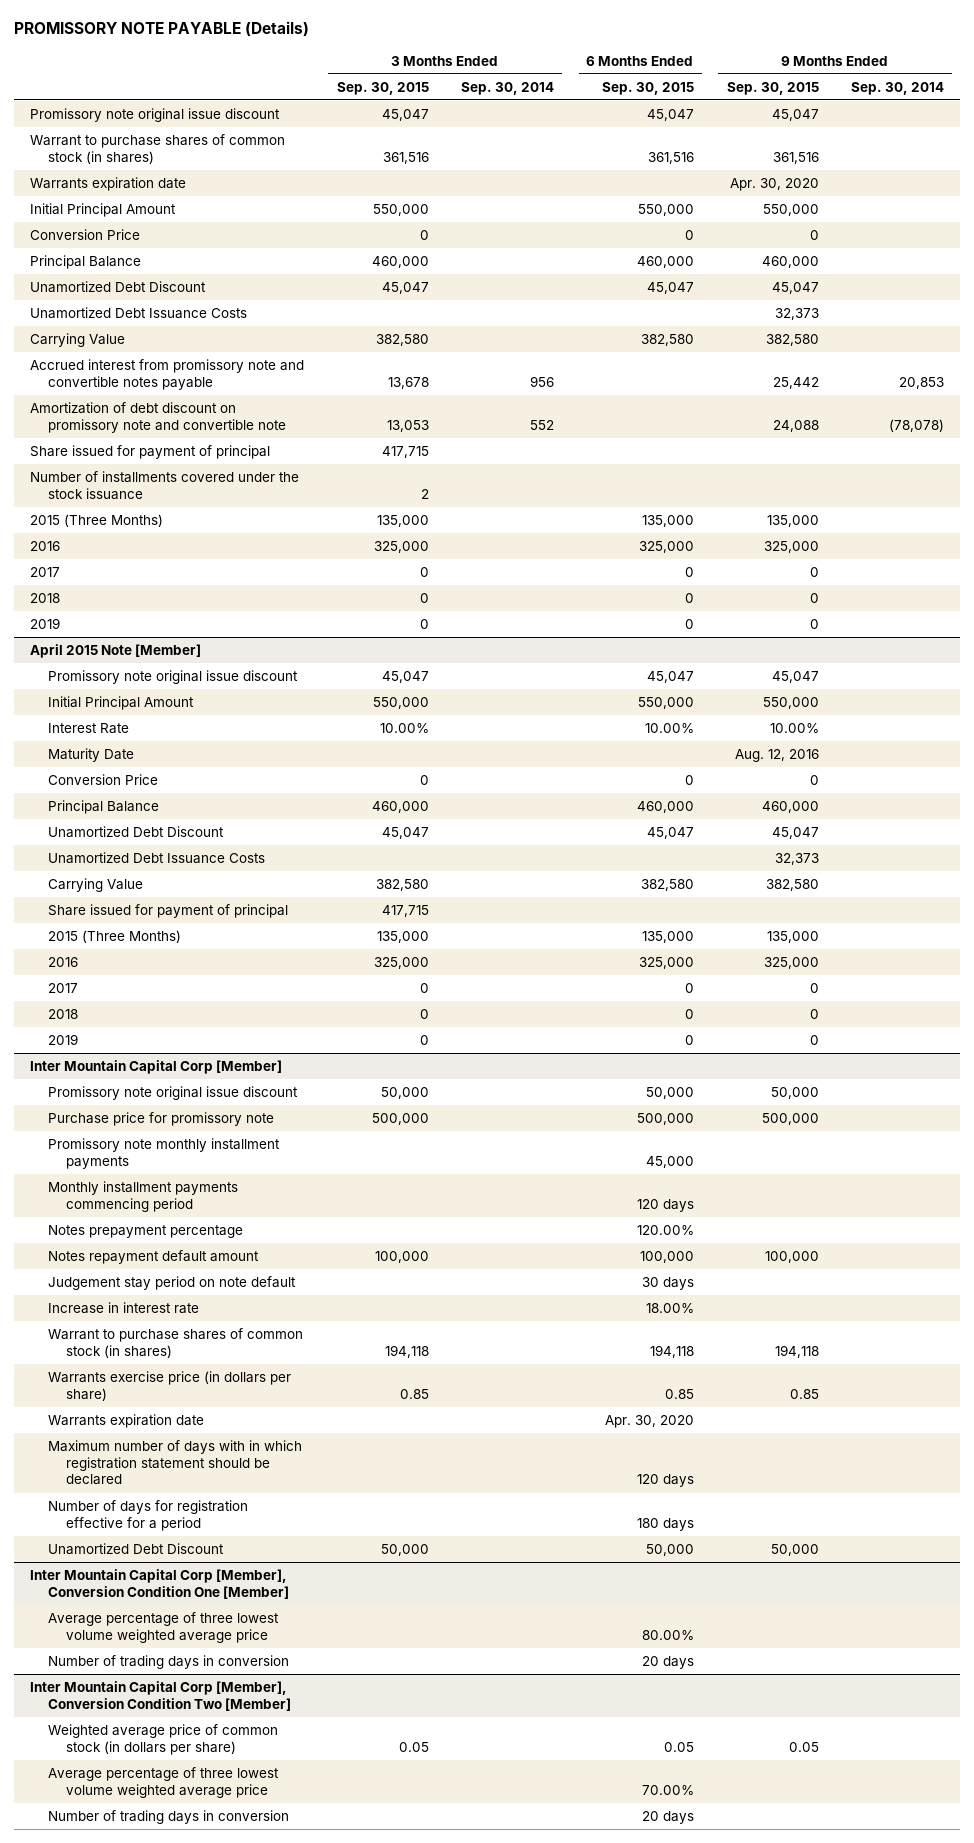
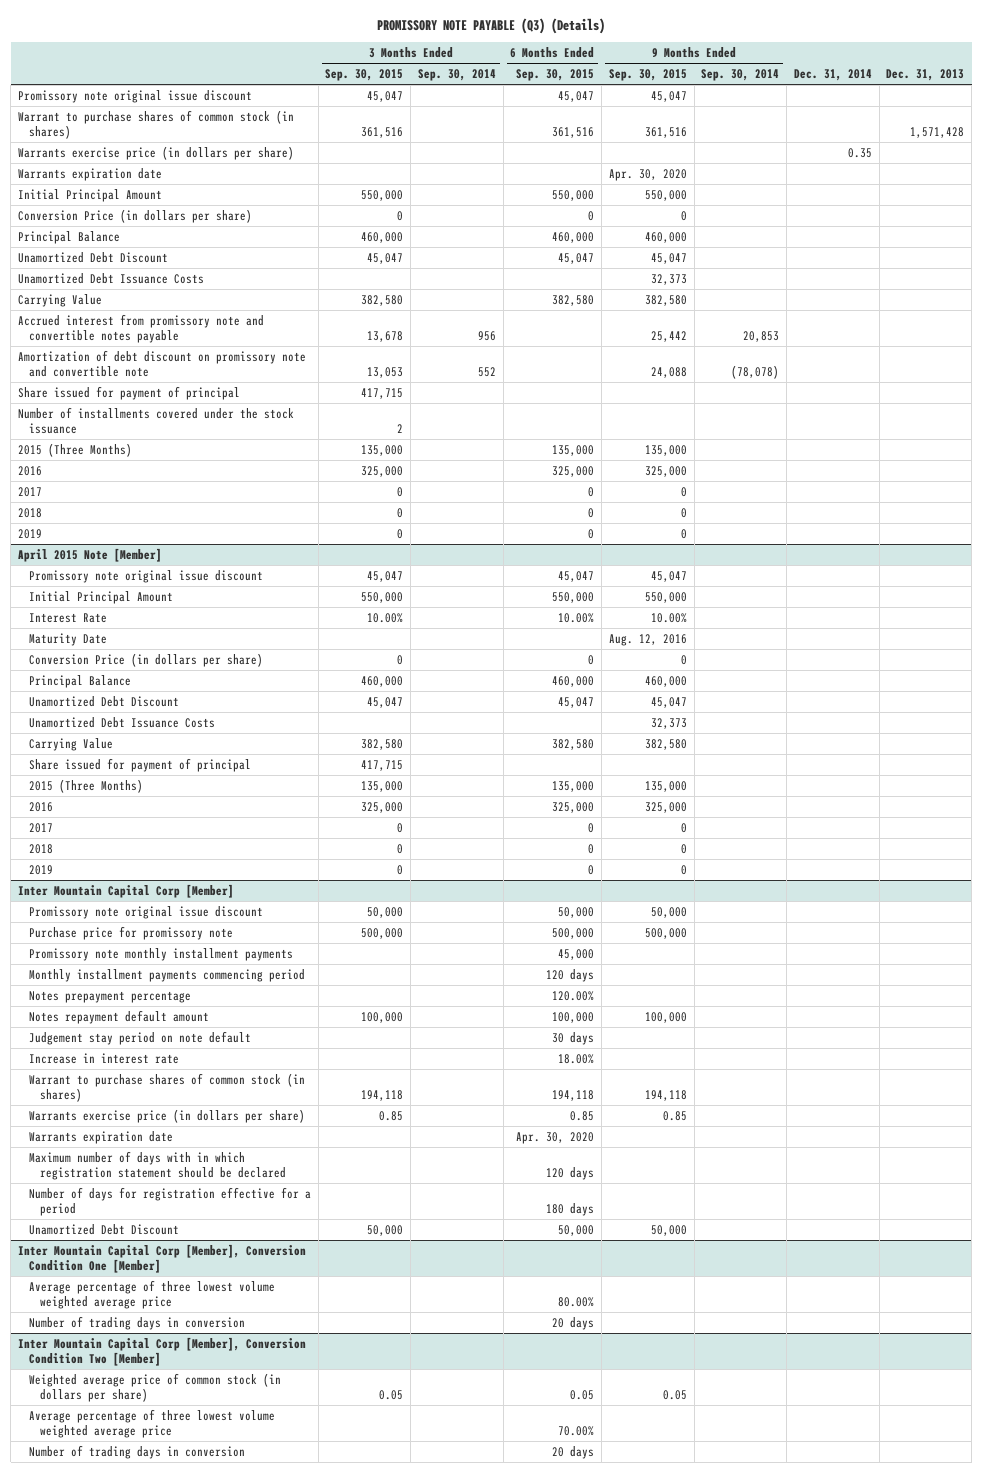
[13,21,309,38] PROMISSORY NOTE PAYABLE (Details) -> [377,17,606,34] PROMISSORY NOTE PAYABLE (Q3) (Details)
none -> [793,69,872,82] Dec. 31, 2014
none -> [886,69,965,82] Dec. 31, 2013
none -> [17,145,294,160] Warrants exercise price (in dollars per share)
[29,228,140,240] Conversion Price -> [17,208,252,223] Conversion Price (in dollars per share)
[48,773,159,785] Conversion Price -> [29,652,264,667] Conversion Price (in dollars per share)

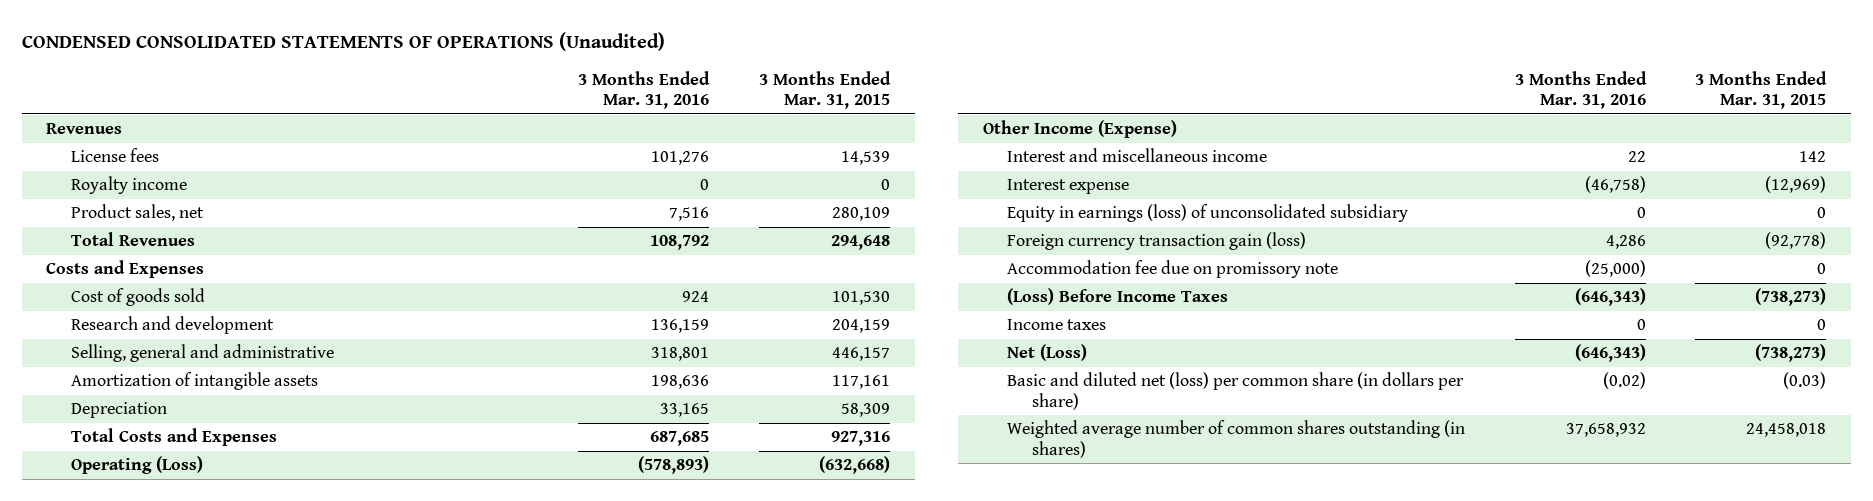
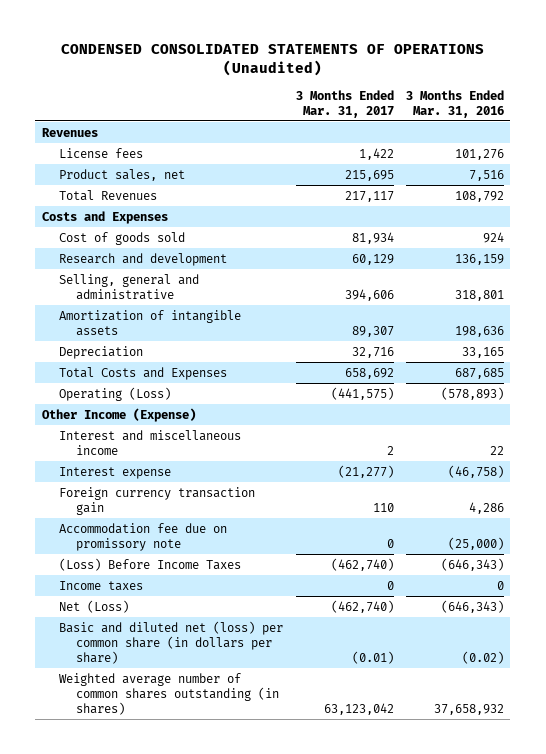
[758,71,891,110] 3 Months Ended Mar. 31, 2015 -> none
none -> [295,89,394,118] 3 Months Ended Mar. 31, 2017
[70,176,187,195] Royalty income -> none
[1007,204,1409,223] Equity in earnings (loss) of unconsolidated subsidiary -> none
[1007,232,1307,251] Foreign currency transaction gain (loss) -> [59,486,256,515] Foreign currency transaction gain

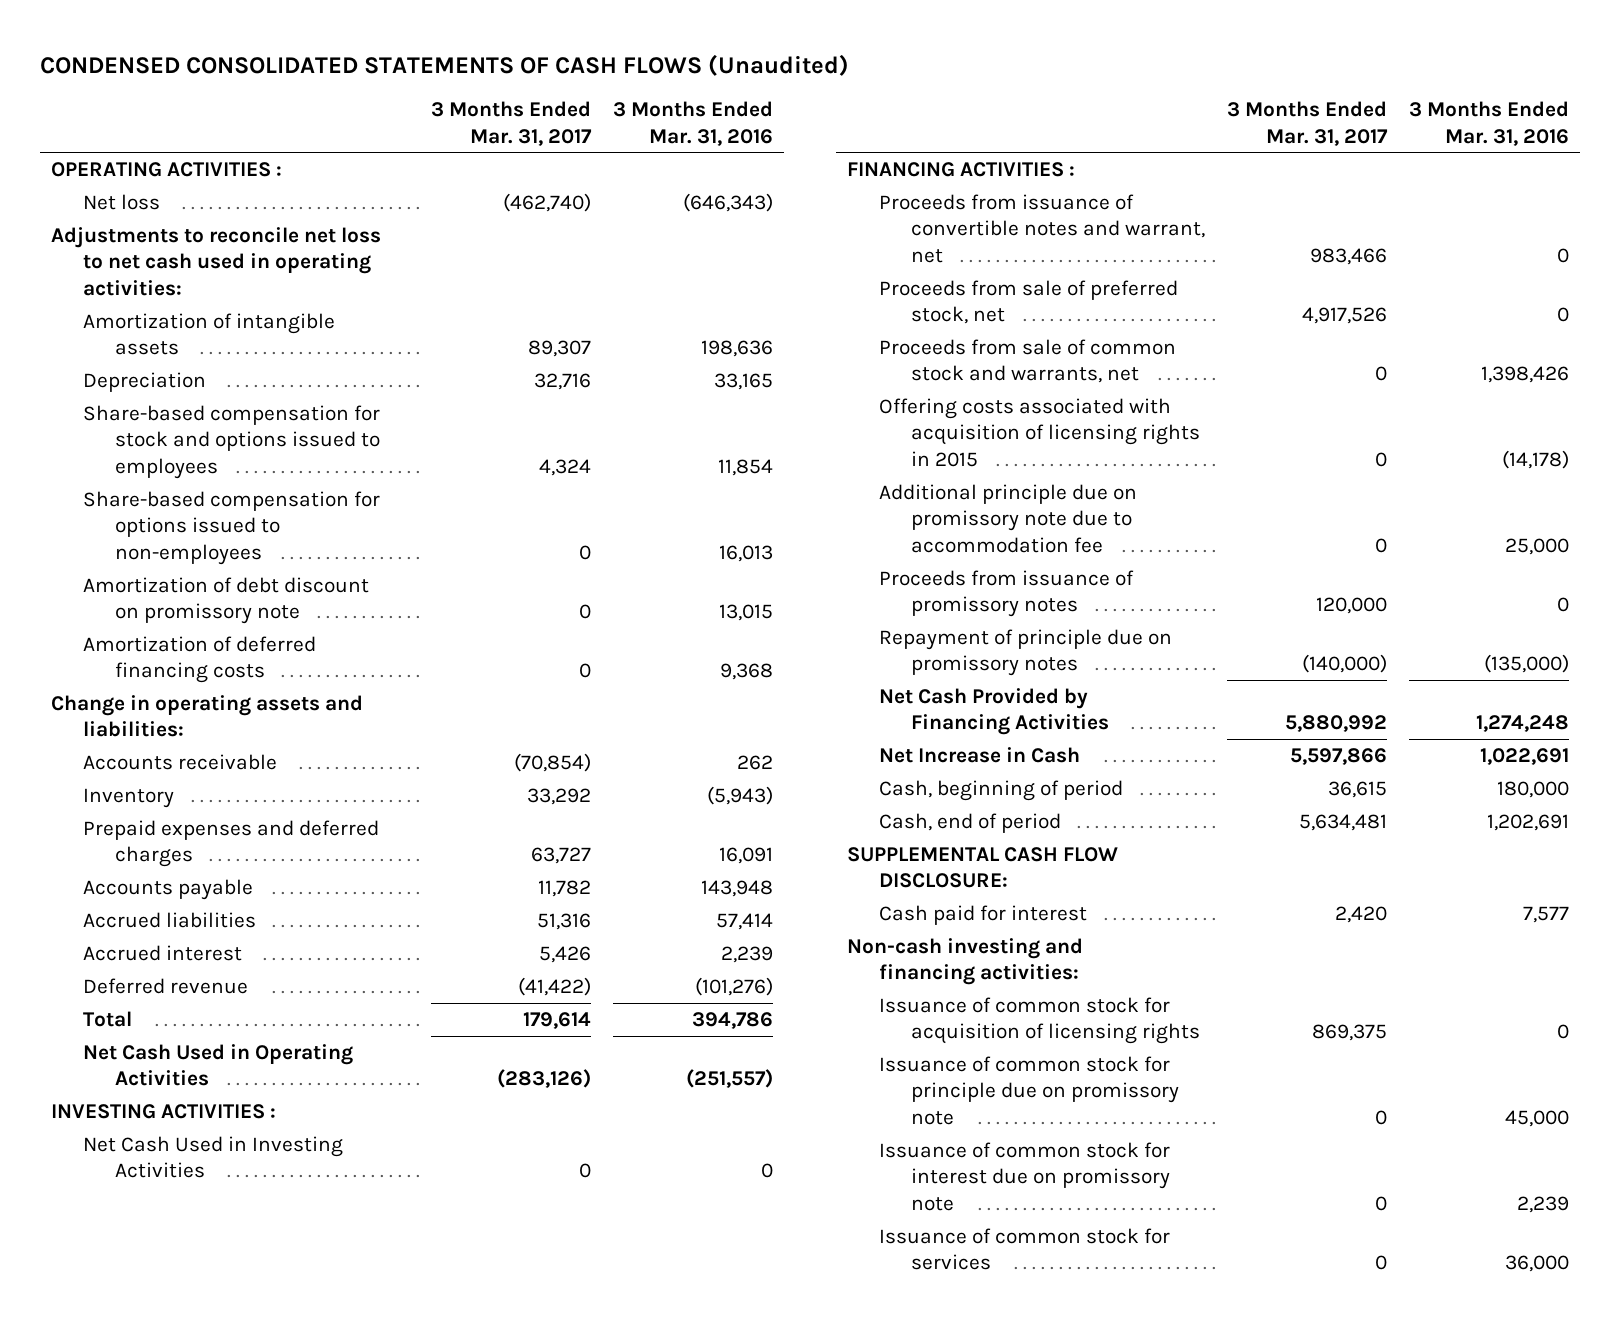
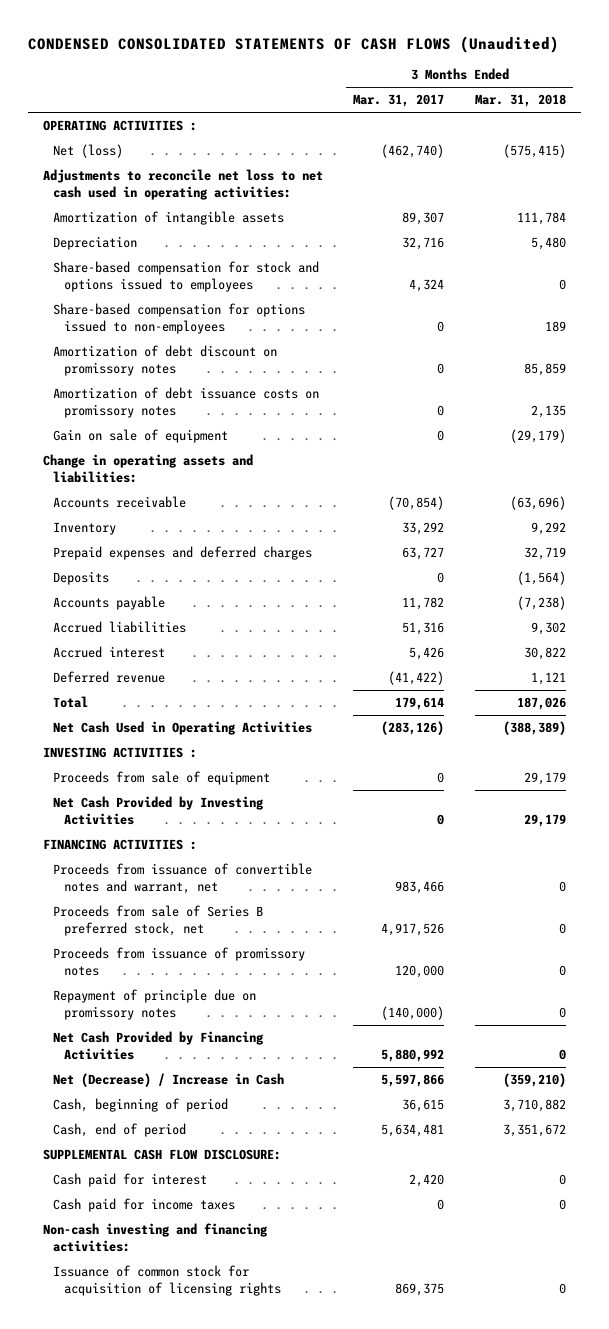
[613,101,774,146] 3 Months Ended Mar. 31, 2016 -> none
none -> [474,94,566,108] Mar. 31, 2018
[83,193,161,210] Net loss -> [53,144,124,159] Net (loss)
[83,576,370,625] Amortization of debt discount on promissory note -> [53,345,278,376] Amortization of debt discount on promissory notes
[83,635,317,684] Amortization of deferred financing costs -> [53,387,320,418] Amortization of debt issuance costs on promissory notes
none -> [53,429,229,444] Gain on sale of equipment
none -> [53,571,110,586] Deposits
none -> [53,771,271,786] Proceeds from sale of equipment
[83,1135,344,1179] Net Cash Used in Investing Activities -> [53,796,265,825] Net Cash Provided by Investing Activities
[879,338,1177,384] Proceeds from sale of common stock and warrants, net -> none
[879,397,1201,467] Offering costs associated with acquisition of licensing rights in 2015 -> none
[879,483,1138,553] Additional principle due on promissory note due to accommodation fee -> none
[879,279,1179,325] Proceeds from sale of preferred stock, net -> [53,905,264,936] Proceeds from sale of Series B preferred stock, net
[879,746,1081,763] Net Increase in Cash -> [53,1073,285,1088] Net (Decrease) / Increase in Cash
none -> [53,1198,236,1213] Cash paid for income taxes
[879,1055,1180,1125] Issuance of common stock for principle due on promissory note -> none
[879,1141,1171,1211] Issuance of common stock for interest due on promissory note -> none
[879,1227,1171,1271] Issuance of common stock for services -> none

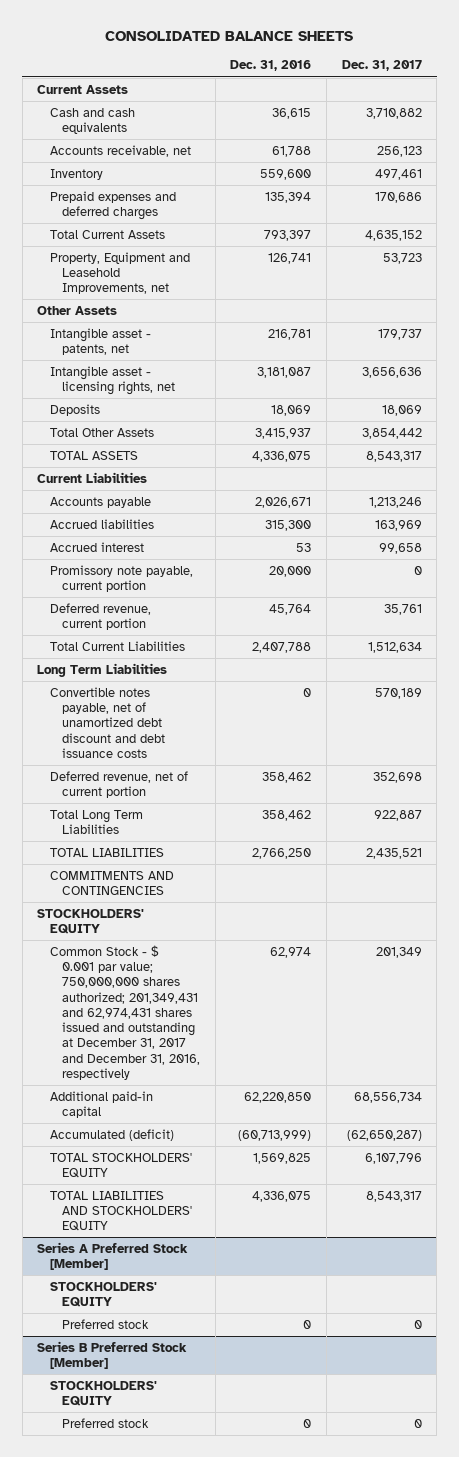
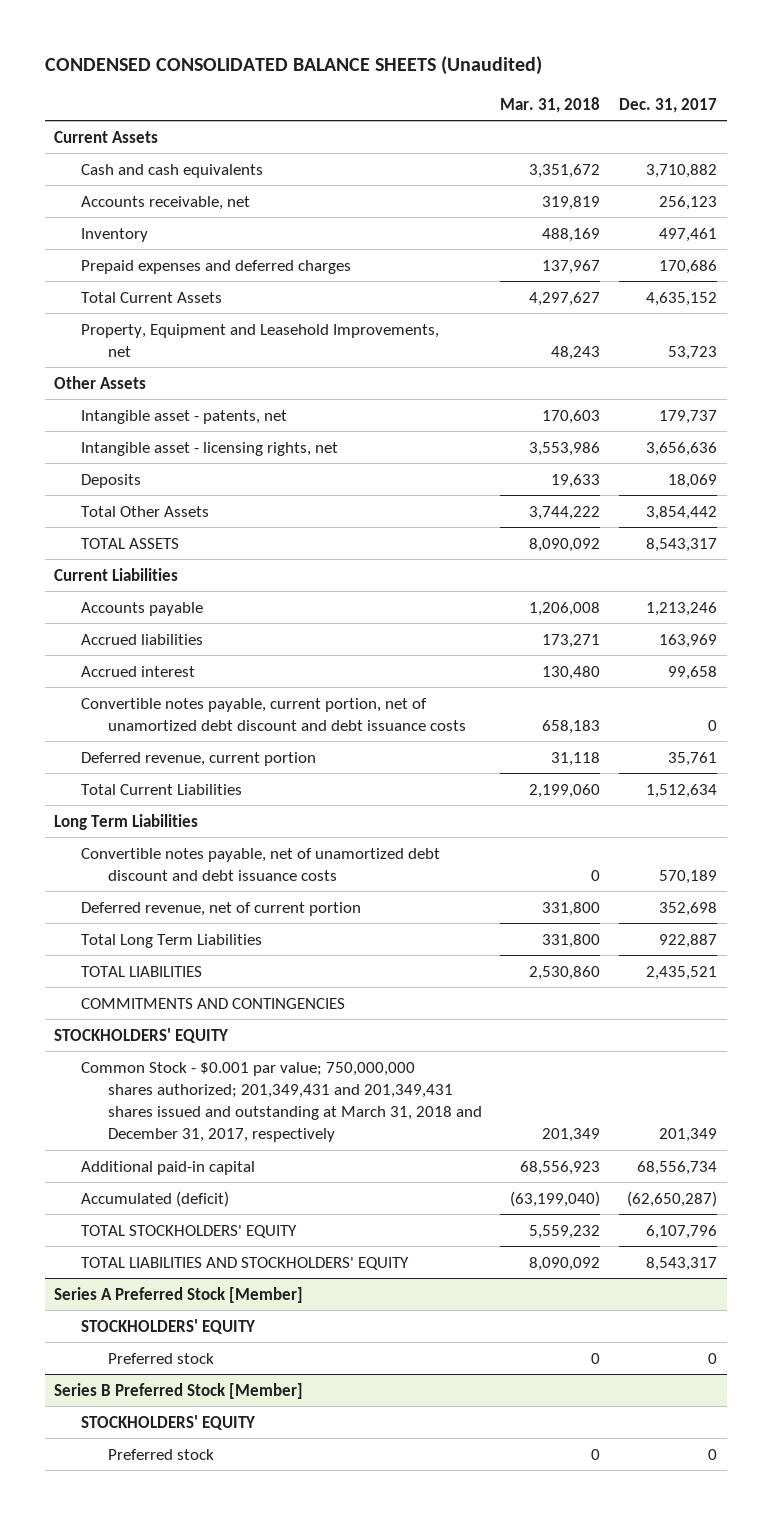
[105,31,354,42] CONSOLIDATED BALANCE SHEETS -> [44,56,542,76] CONDENSED CONSOLIDATED BALANCE SHEETS (Unaudited)
[230,60,312,72] Dec. 31, 2016 -> none
none -> [500,96,601,113] Mar. 31, 2018
[49,564,193,592] Promissory note payable, current portion -> none
none -> [80,697,466,731] Convertible notes payable, current portion, net of unamortized debt discount and debt issuance costs
[49,944,201,1080] Common Stock - $ 0.001 par value; 750,000,000 shares authorized; 201,349,431 and 62,974,431 shares issued and outstanding at December 31, 2017 and December 31, 2016, respectively -> [80,1061,482,1143] Common Stock - $0.001 par value; 750,000,000 shares authorized; 201,349,431 and 201,349,431 shares issued and outstanding at March 31, 2018 and December 31, 2017, respectively

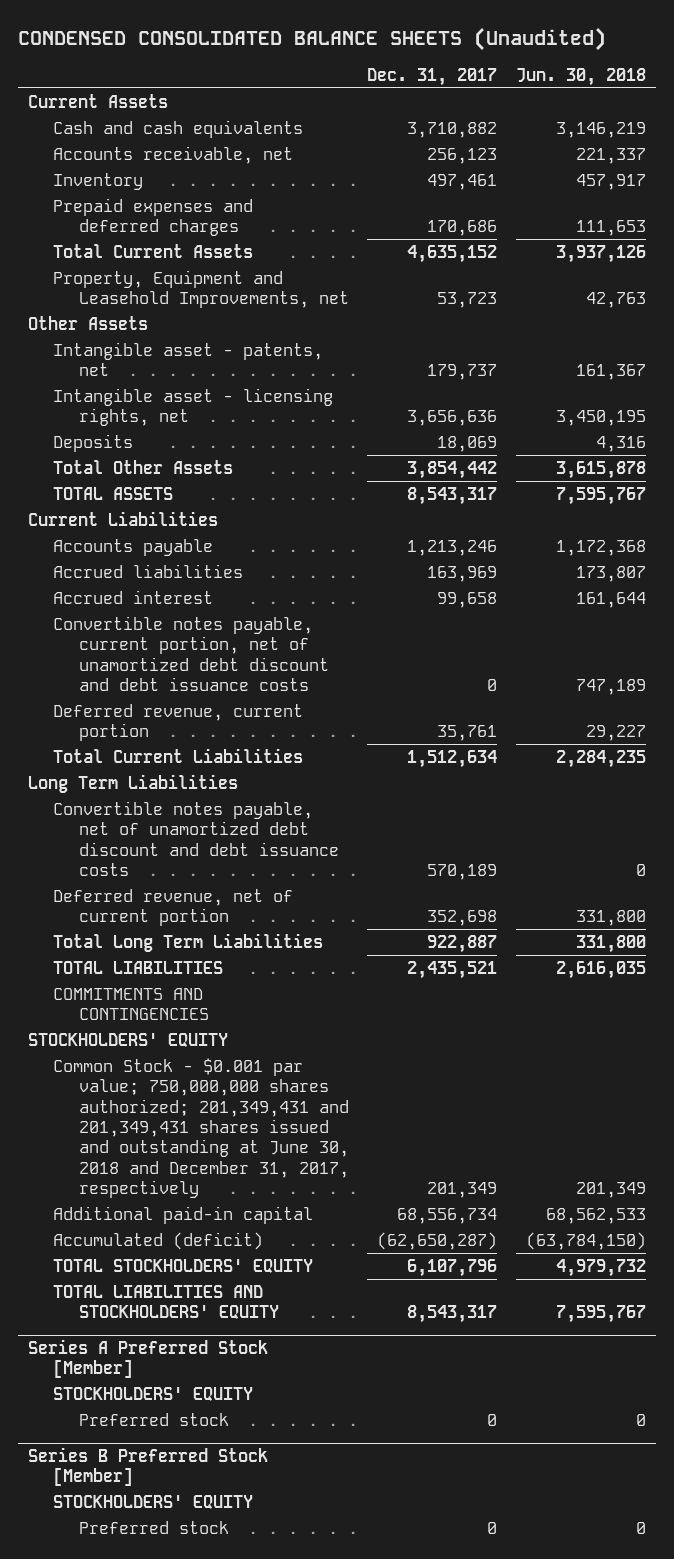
[500,96,601,113] Mar. 31, 2018 -> none
none -> [516,67,647,86] Jun. 30, 2018
[80,1061,482,1143] Common Stock - $0.001 par value; 750,000,000 shares authorized; 201,349,431 and 201,349,431 shares issued and outstanding at March 31, 2018 and December 31, 2017, respectively -> [53,1057,349,1199] Common Stock - $0.001 par value; 750,000,000 shares authorized; 201,349,431 and 201,349,431 shares issued and outstanding at June 30, 2018 and December 31, 2017, respectively

